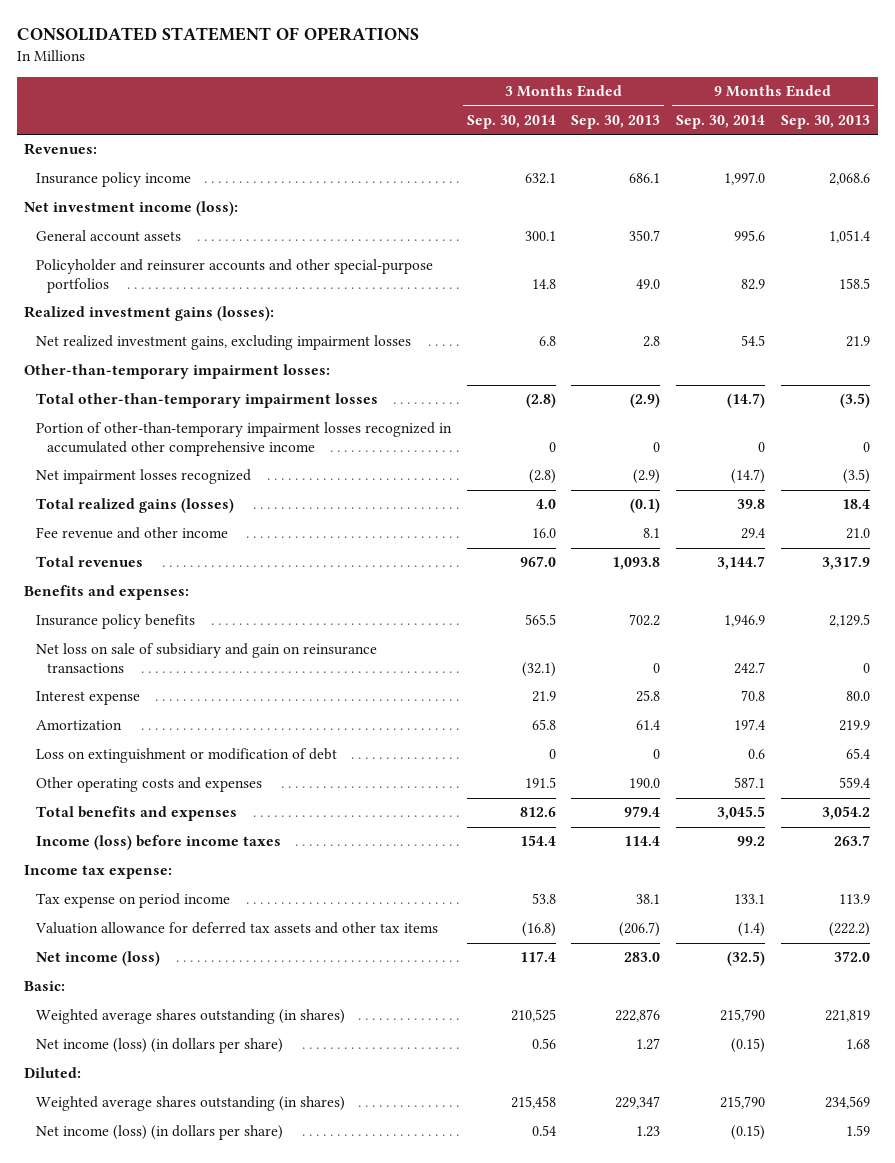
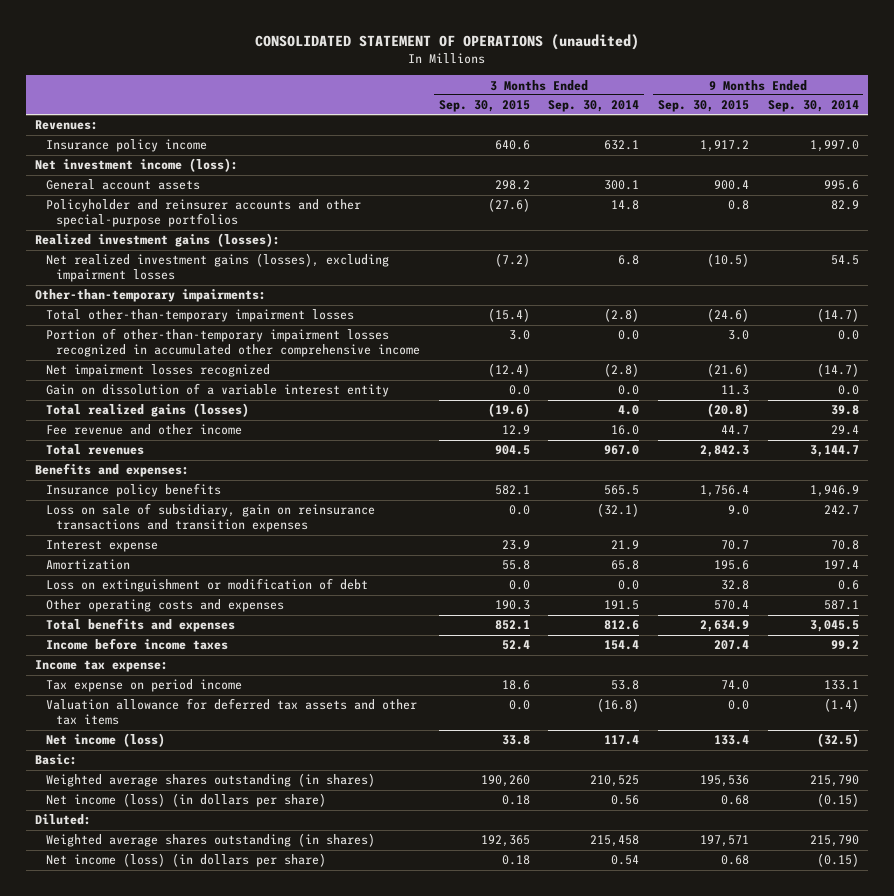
[16,27,419,42] CONSOLIDATED STATEMENT OF OPERATIONS -> [254,33,639,50] CONSOLIDATED STATEMENT OF OPERATIONS (unaudited)
[571,114,661,129] Sep. 30, 2013 -> none
[781,114,871,129] Sep. 30, 2013 -> none
none -> [438,100,530,113] Sep. 30, 2015
none -> [657,100,749,113] Sep. 30, 2015
[35,335,411,351] Net realized investment gains, excluding impairment losses -> [45,253,389,283] Net realized investment gains (losses), excluding impairment losses
[24,364,331,380] Other-than-temporary impairment losses: -> [35,289,267,303] Other-than-temporary impairments:
[548,441,556,452] 0 -> [618,330,640,341] 0.0
[758,441,766,452] 0 -> [837,330,859,341] 0.0
none -> [45,383,389,398] Gain on dissolution of a variable interest entity
[35,643,377,673] Net loss on sale of subsidiary and gain on reinsurance transactions -> [45,503,375,533] Loss on sale of subsidiary, gain on reinsurance transactions and transition expenses
[548,749,556,760] 0 -> [618,580,640,591] 0.0
[35,835,281,851] Income (loss) before income taxes -> [45,638,228,651] Income before income taxes

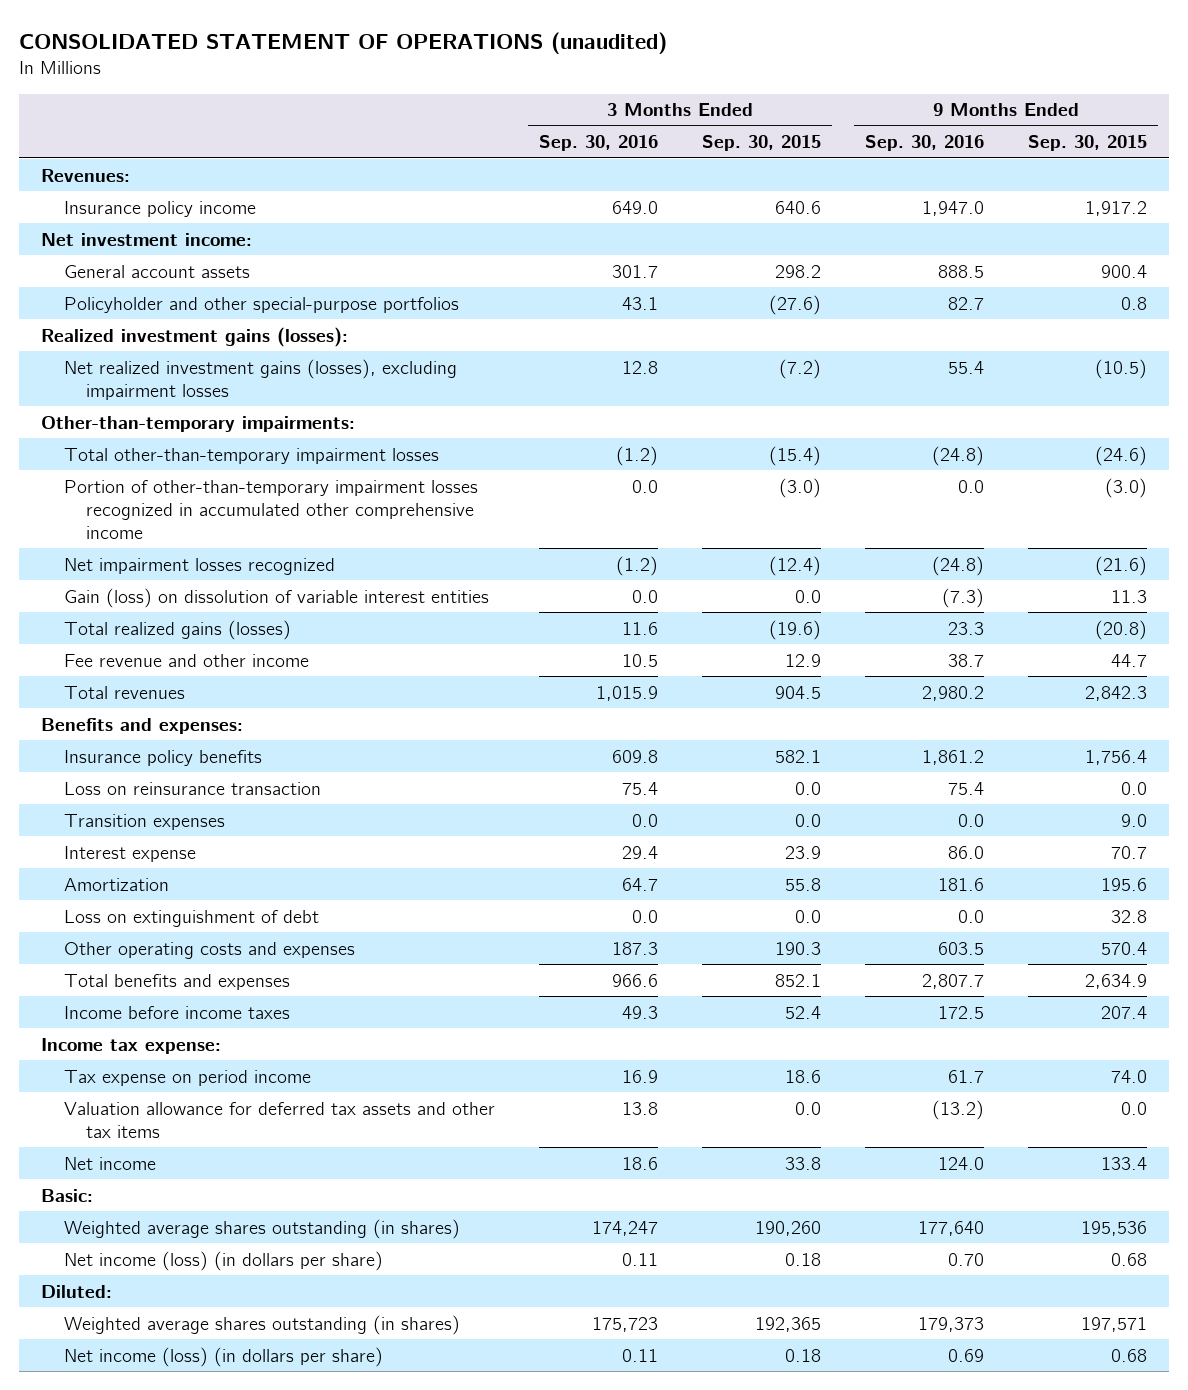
[548,100,640,113] Sep. 30, 2014 -> none
[767,100,859,113] Sep. 30, 2014 -> none
none -> [538,135,658,152] Sep. 30, 2016
none -> [864,135,984,152] Sep. 30, 2016
[35,158,239,173] Net investment income (loss): -> [40,232,252,246] Net investment income:
[45,199,361,228] Policyholder and reinsurer accounts and other special-purpose portfolios -> [63,296,459,313] Policyholder and other special-purpose portfolios
[508,330,530,341] 3.0 -> [778,477,821,498] (3.0)
[727,330,749,341] 3.0 -> [1104,477,1147,498] (3.0)
[45,383,389,398] Gain on dissolution of a variable interest entity -> [63,587,489,608] Gain (loss) on dissolution of variable interest entities
[45,503,375,533] Loss on sale of subsidiary, gain on reinsurance transactions and transition expenses -> none
none -> [63,781,321,795] Loss on reinsurance transaction
none -> [63,813,225,830] Transition expenses
[45,578,368,593] Loss on extinguishment or modification of debt -> [63,909,319,927] Loss on extinguishment of debt
[45,733,165,748] Net income (loss) -> [63,1156,156,1170] Net income

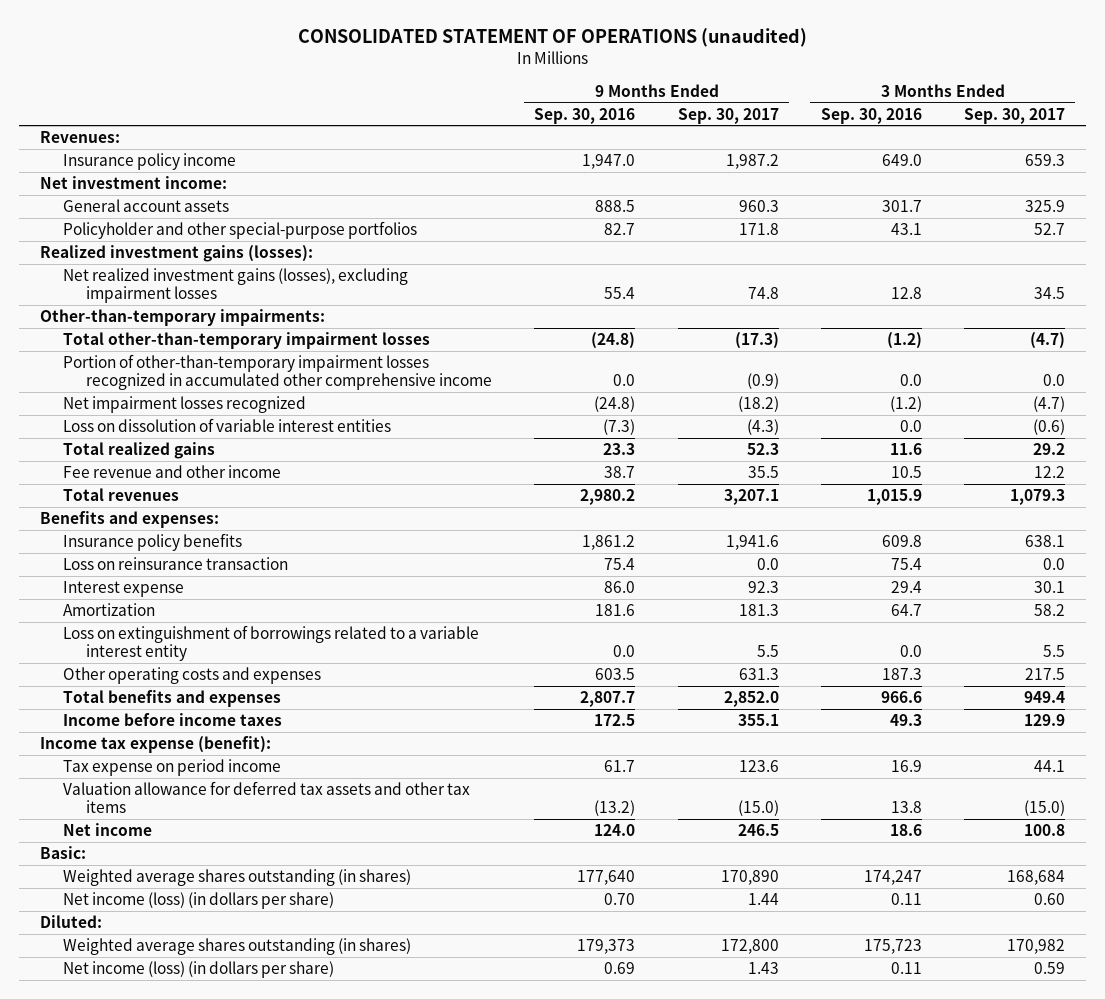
[701,135,821,152] Sep. 30, 2015 -> none
[1027,135,1147,152] Sep. 30, 2015 -> none
none -> [677,107,779,124] Sep. 30, 2017
none -> [963,107,1065,124] Sep. 30, 2017
[63,587,489,608] Gain (loss) on dissolution of variable interest entities -> [63,418,392,433] Loss on dissolution of variable interest entities
[63,619,291,640] Total realized gains (losses) -> [63,442,216,460] Total realized gains
[63,813,225,830] Transition expenses -> none
[63,909,319,927] Loss on extinguishment of debt -> [63,625,480,662] Loss on extinguishment of borrowings related to a variable interest entity
[40,1037,221,1054] Income tax expense: -> [40,736,272,754] Income tax expense (benefit):

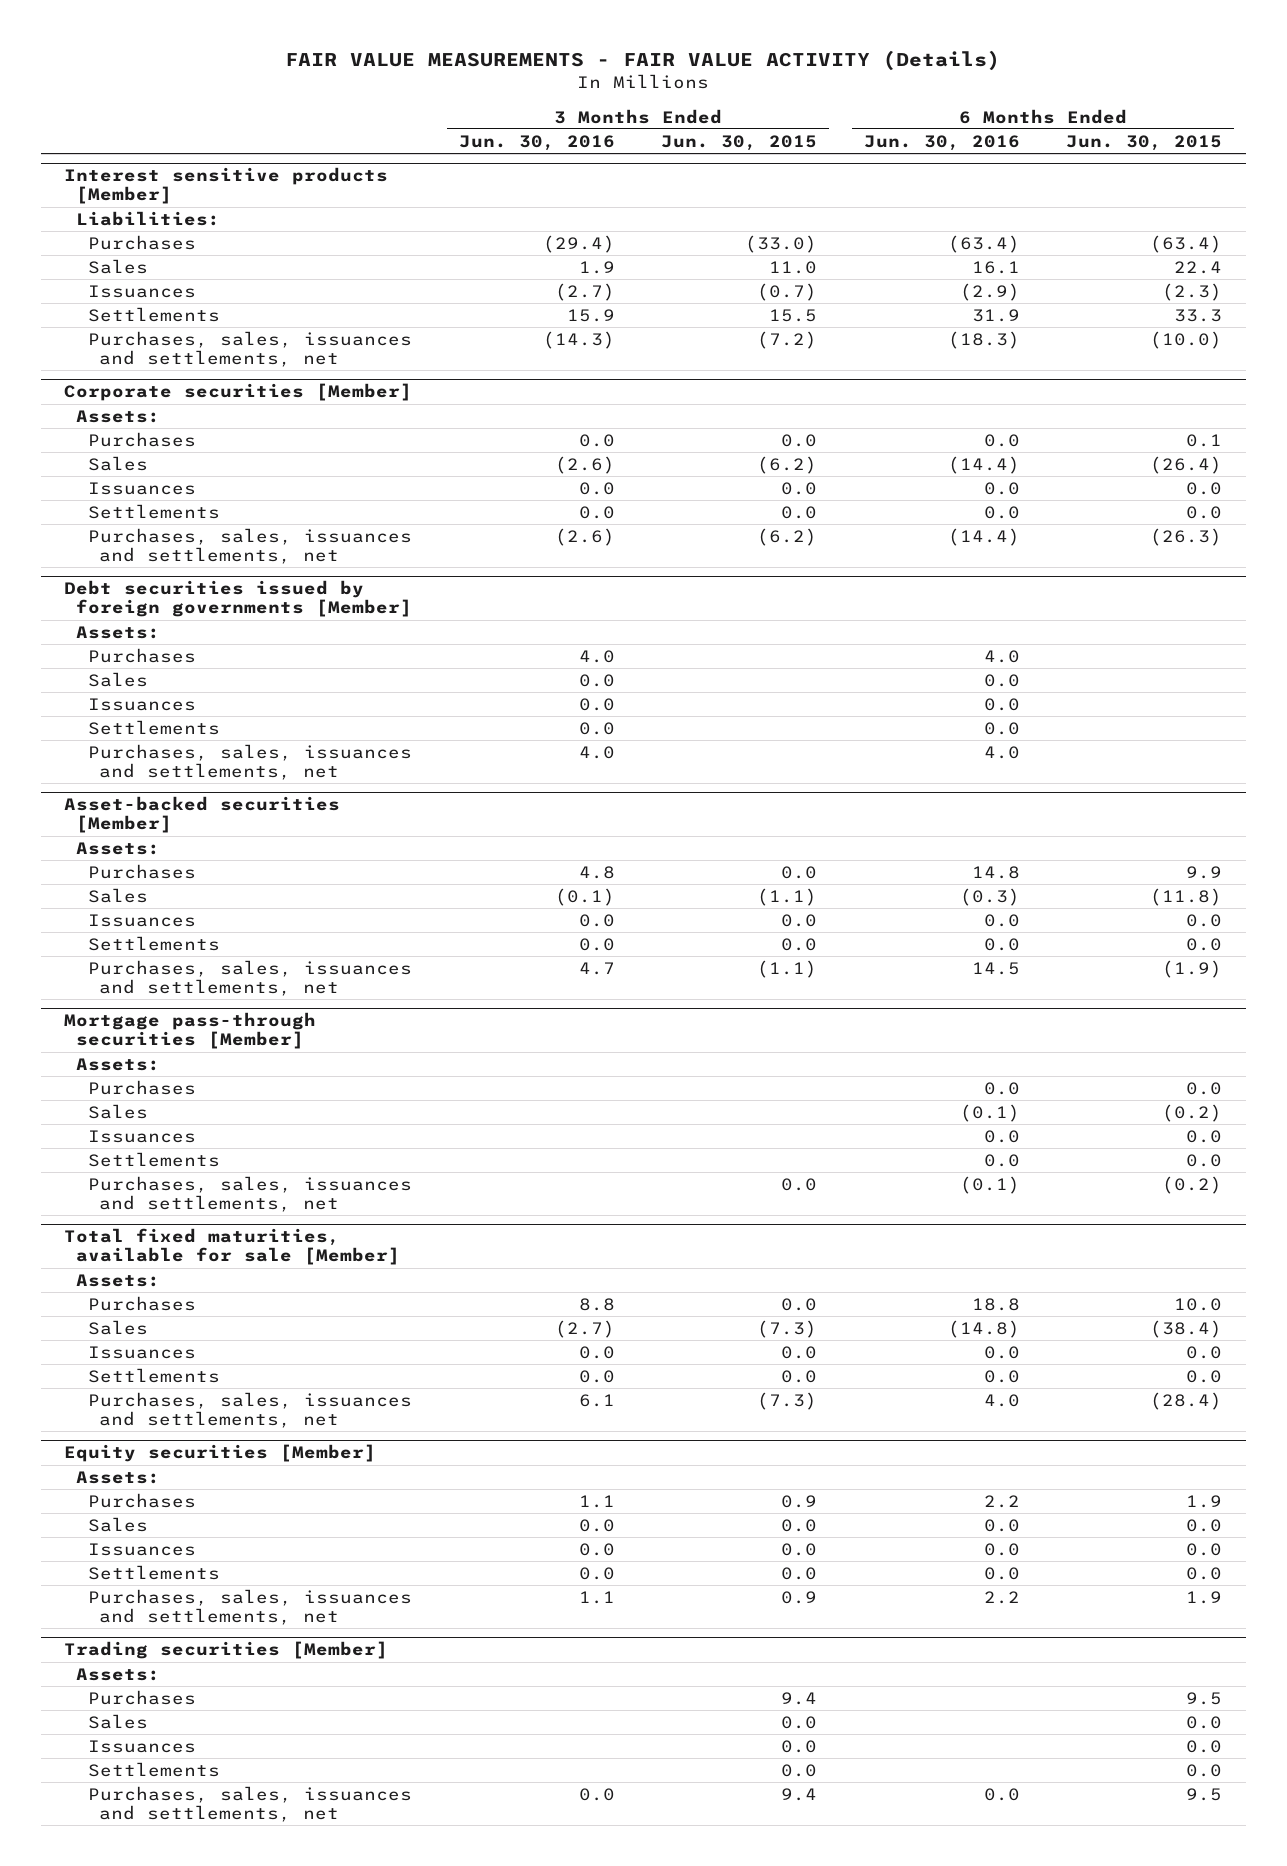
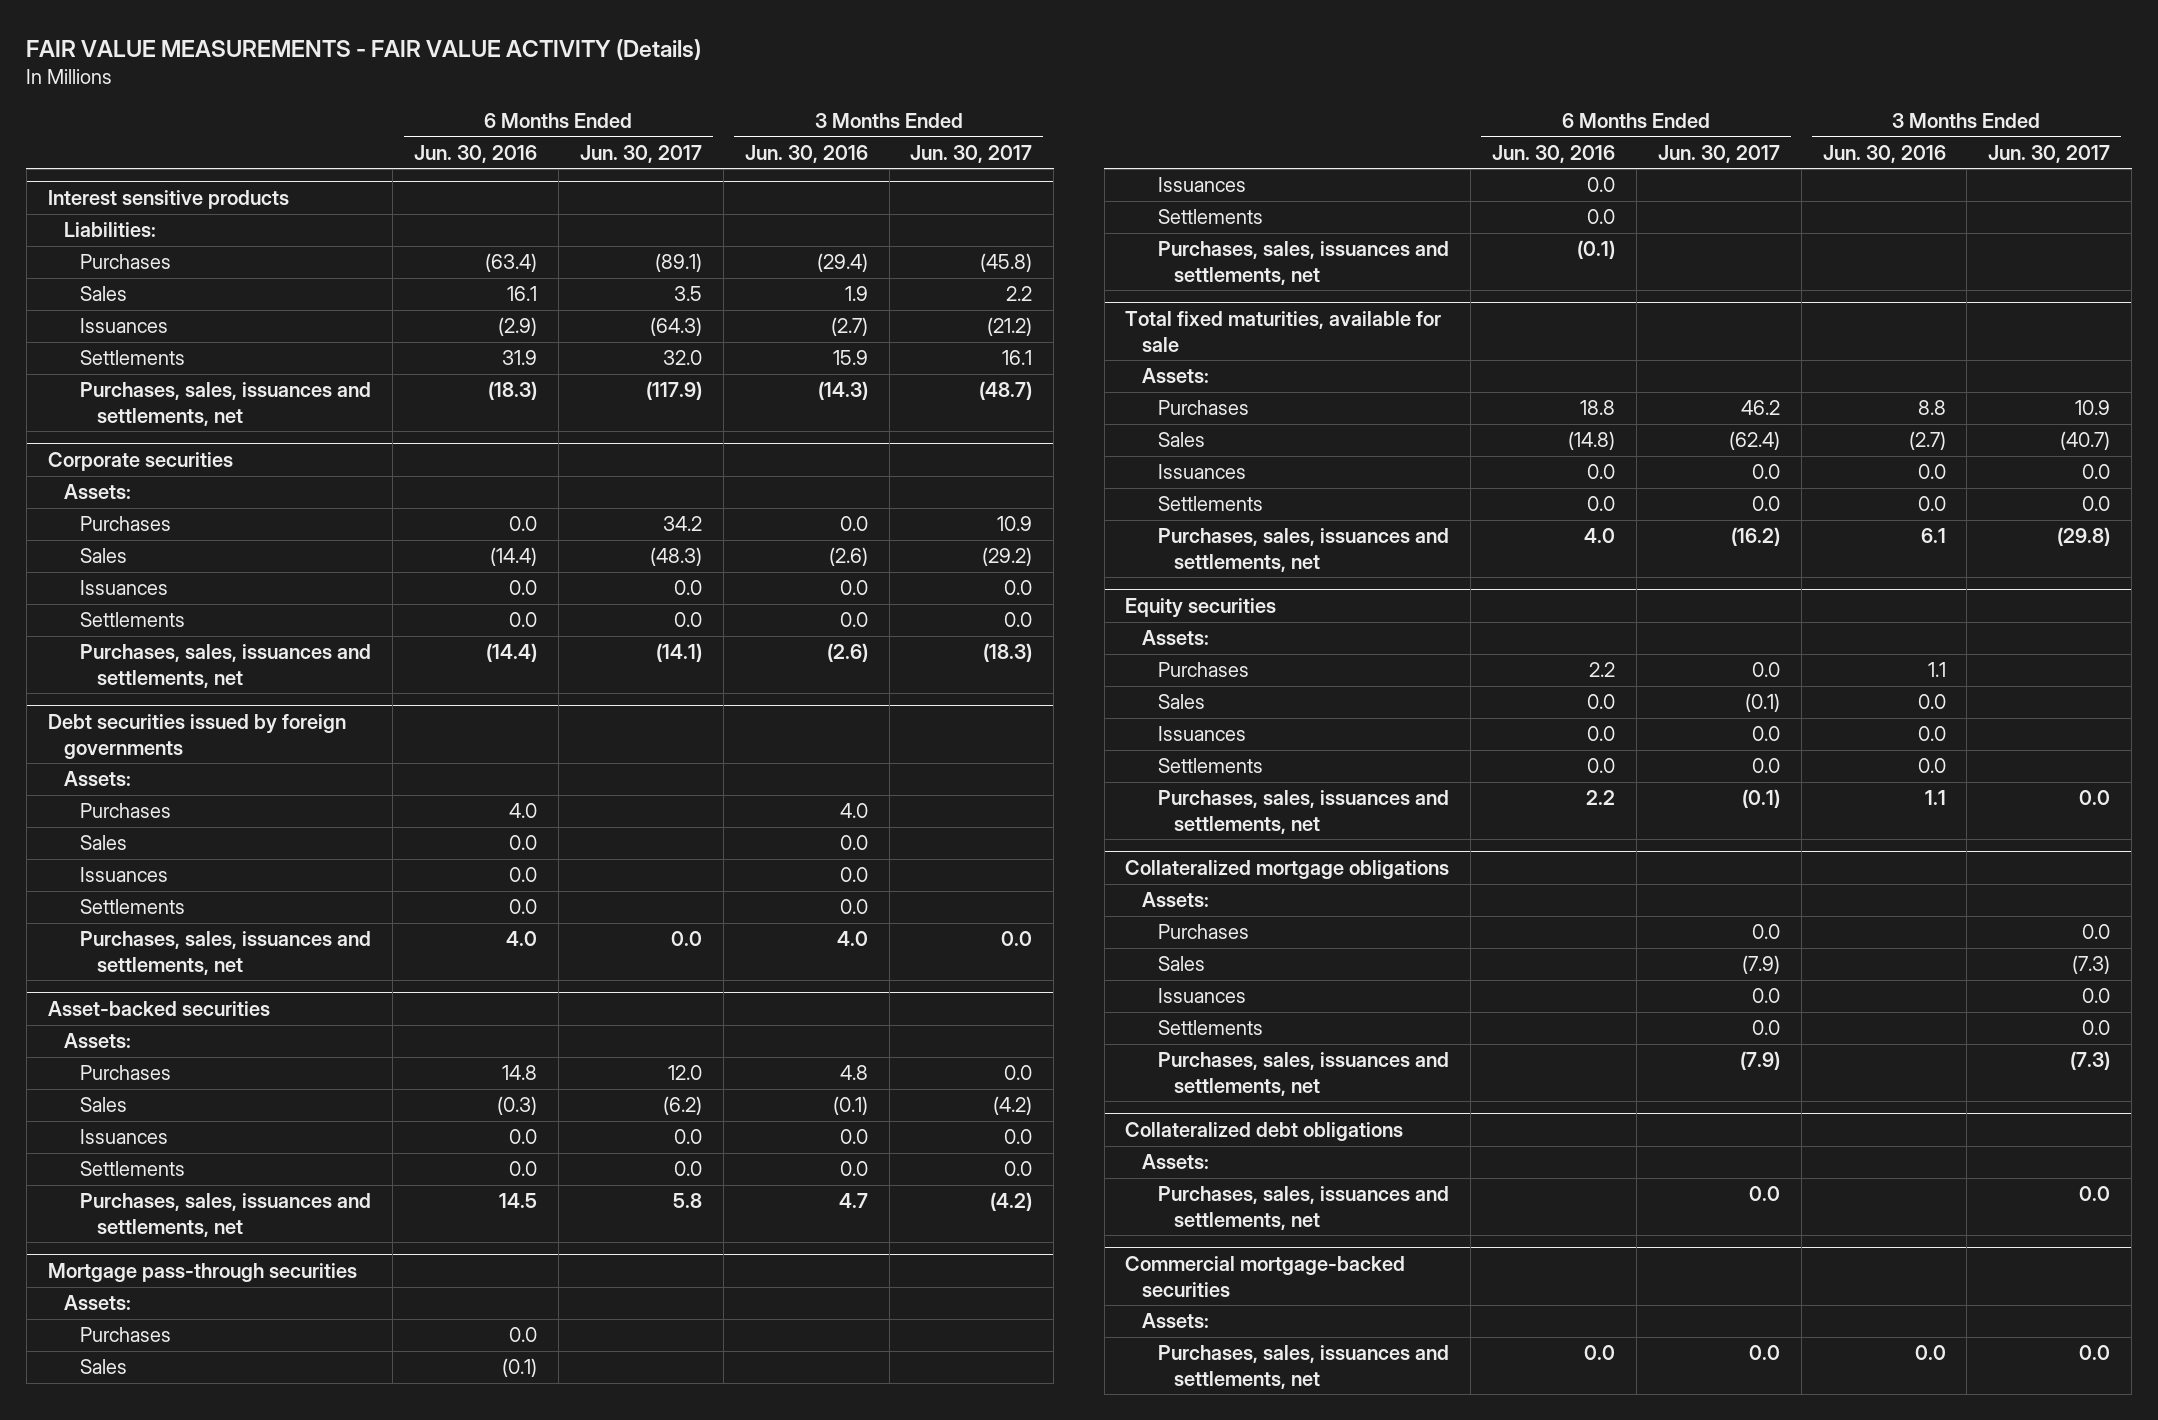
[661,134,818,151] Jun. 30, 2015 -> none
[1066,134,1223,151] Jun. 30, 2015 -> none
none -> [580,144,703,163] Jun. 30, 2017
none -> [910,144,1033,163] Jun. 30, 2017
[64,167,389,205] Interest sensitive products [Member] -> [47,190,289,210] Interest sensitive products
[64,383,413,402] Corporate securities [Member] -> [47,452,233,472] Corporate securities
[64,580,413,618] Debt securities issued by foreign governments [Member] -> [47,714,346,759] Debt securities issued by foreign governments
[64,796,341,834] Asset-backed securities [Member] -> [47,1001,270,1017] Asset-backed securities
[64,1012,317,1050] Mortgage pass-through securities [Member] -> [47,1263,357,1283] Mortgage pass-through securities
[64,1228,401,1266] Total fixed maturities, available for sale [Member] -> [1125,311,1442,352] Total fixed maturities, available for sale
[64,1444,377,1463] Equity securities [Member] -> [1125,598,1277,619] Equity securities
[64,1641,389,1660] Trading securities [Member] -> none
none -> [1125,860,1450,880] Collateralized mortgage obligations
none -> [1158,1052,1450,1096] Purchases, sales, issuances and settlements, net
none -> [1125,1122,1404,1142] Collateralized debt obligations
none -> [1141,1154,1209,1170] Assets:
none -> [1158,1186,1450,1230] Purchases, sales, issuances and settlements, net
none -> [1125,1256,1406,1297] Commercial mortgage-backed securities
none -> [1141,1313,1209,1329] Assets:

